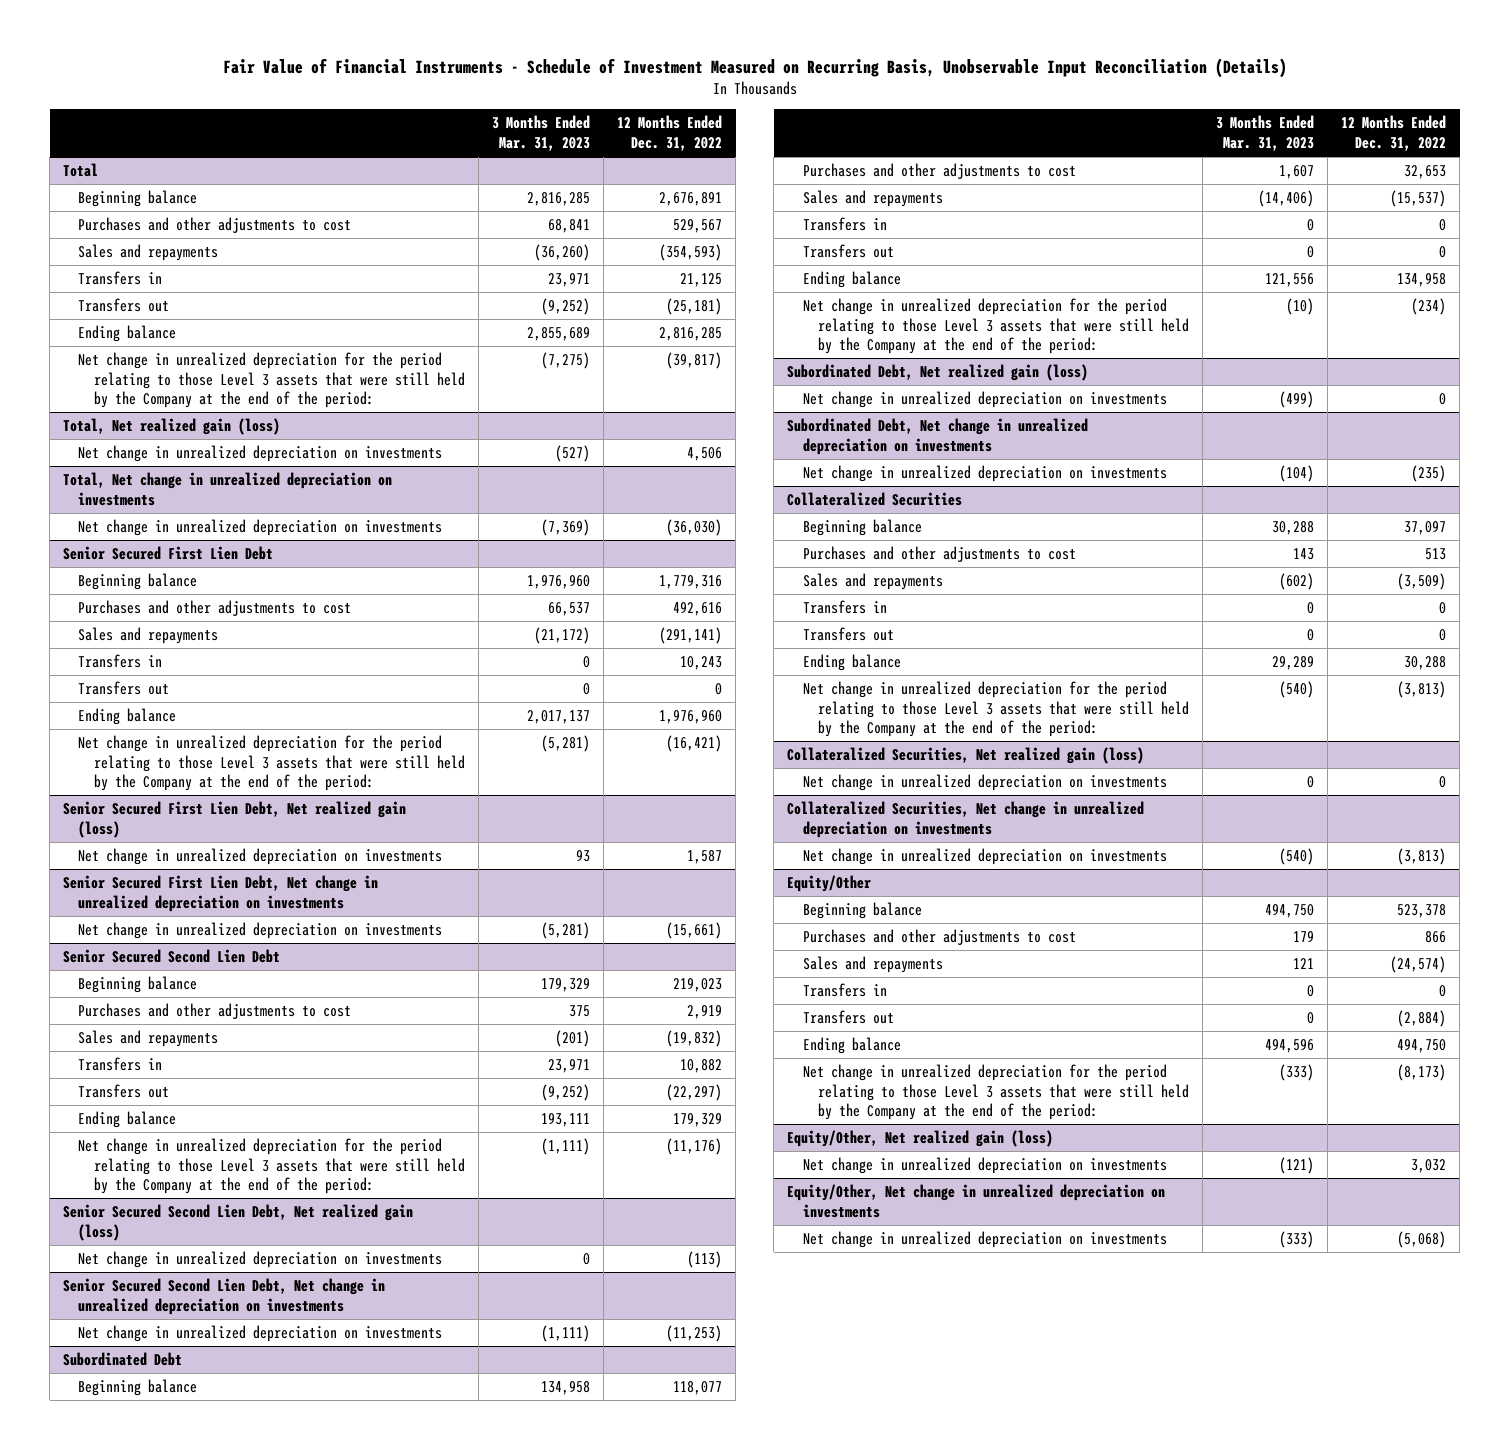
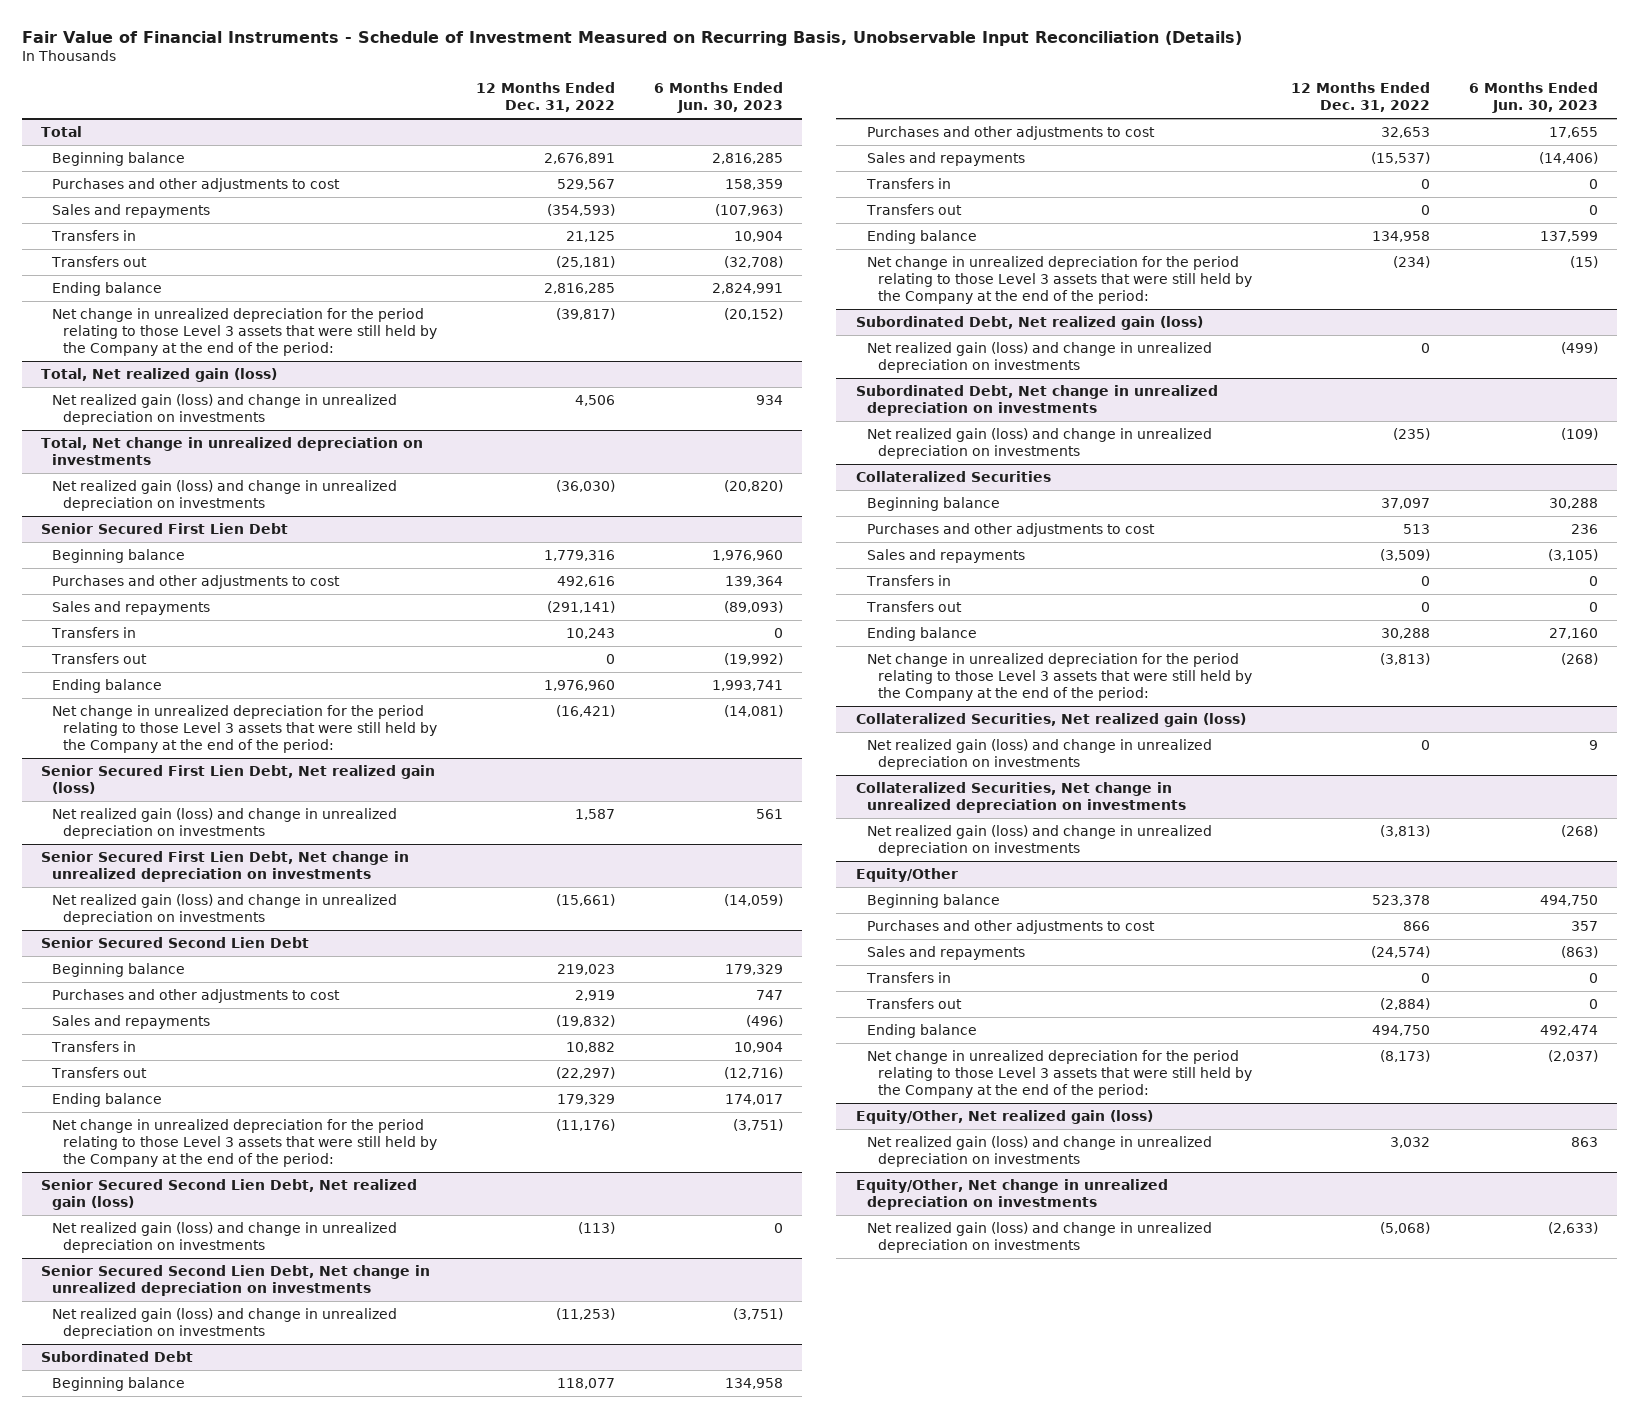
[491,115,590,151] 3 Months Ended Mar. 31, 2023 -> none
none -> [653,81,783,113] 6 Months Ended Jun. 30, 2023
[78,445,443,463] Net change in unrealized depreciation on investments -> [52,394,398,426] Net realized gain (loss) and change in unrealized depreciation on investments
[78,519,443,537] Net change in unrealized depreciation on investments -> [52,480,398,512] Net realized gain (loss) and change in unrealized depreciation on investments
[78,848,443,866] Net change in unrealized depreciation on investments -> [52,808,398,840] Net realized gain (loss) and change in unrealized depreciation on investments
[78,922,443,940] Net change in unrealized depreciation on investments -> [52,894,398,926] Net realized gain (loss) and change in unrealized depreciation on investments
[78,1251,443,1269] Net change in unrealized depreciation on investments -> [52,1222,398,1254] Net realized gain (loss) and change in unrealized depreciation on investments
[78,1325,443,1343] Net change in unrealized depreciation on investments -> [52,1308,398,1340] Net realized gain (loss) and change in unrealized depreciation on investments
[802,391,1167,409] Net change in unrealized depreciation on investments -> [867,342,1213,374] Net realized gain (loss) and change in unrealized depreciation on investments
[802,465,1167,483] Net change in unrealized depreciation on investments -> [867,428,1213,460] Net realized gain (loss) and change in unrealized depreciation on investments
[802,774,1167,792] Net change in unrealized depreciation on investments -> [867,739,1213,771] Net realized gain (loss) and change in unrealized depreciation on investments
[802,848,1167,866] Net change in unrealized depreciation on investments -> [867,825,1213,857] Net realized gain (loss) and change in unrealized depreciation on investments
[802,1157,1167,1175] Net change in unrealized depreciation on investments -> [867,1136,1213,1168] Net realized gain (loss) and change in unrealized depreciation on investments
[802,1231,1167,1249] Net change in unrealized depreciation on investments -> [867,1222,1213,1254] Net realized gain (loss) and change in unrealized depreciation on investments

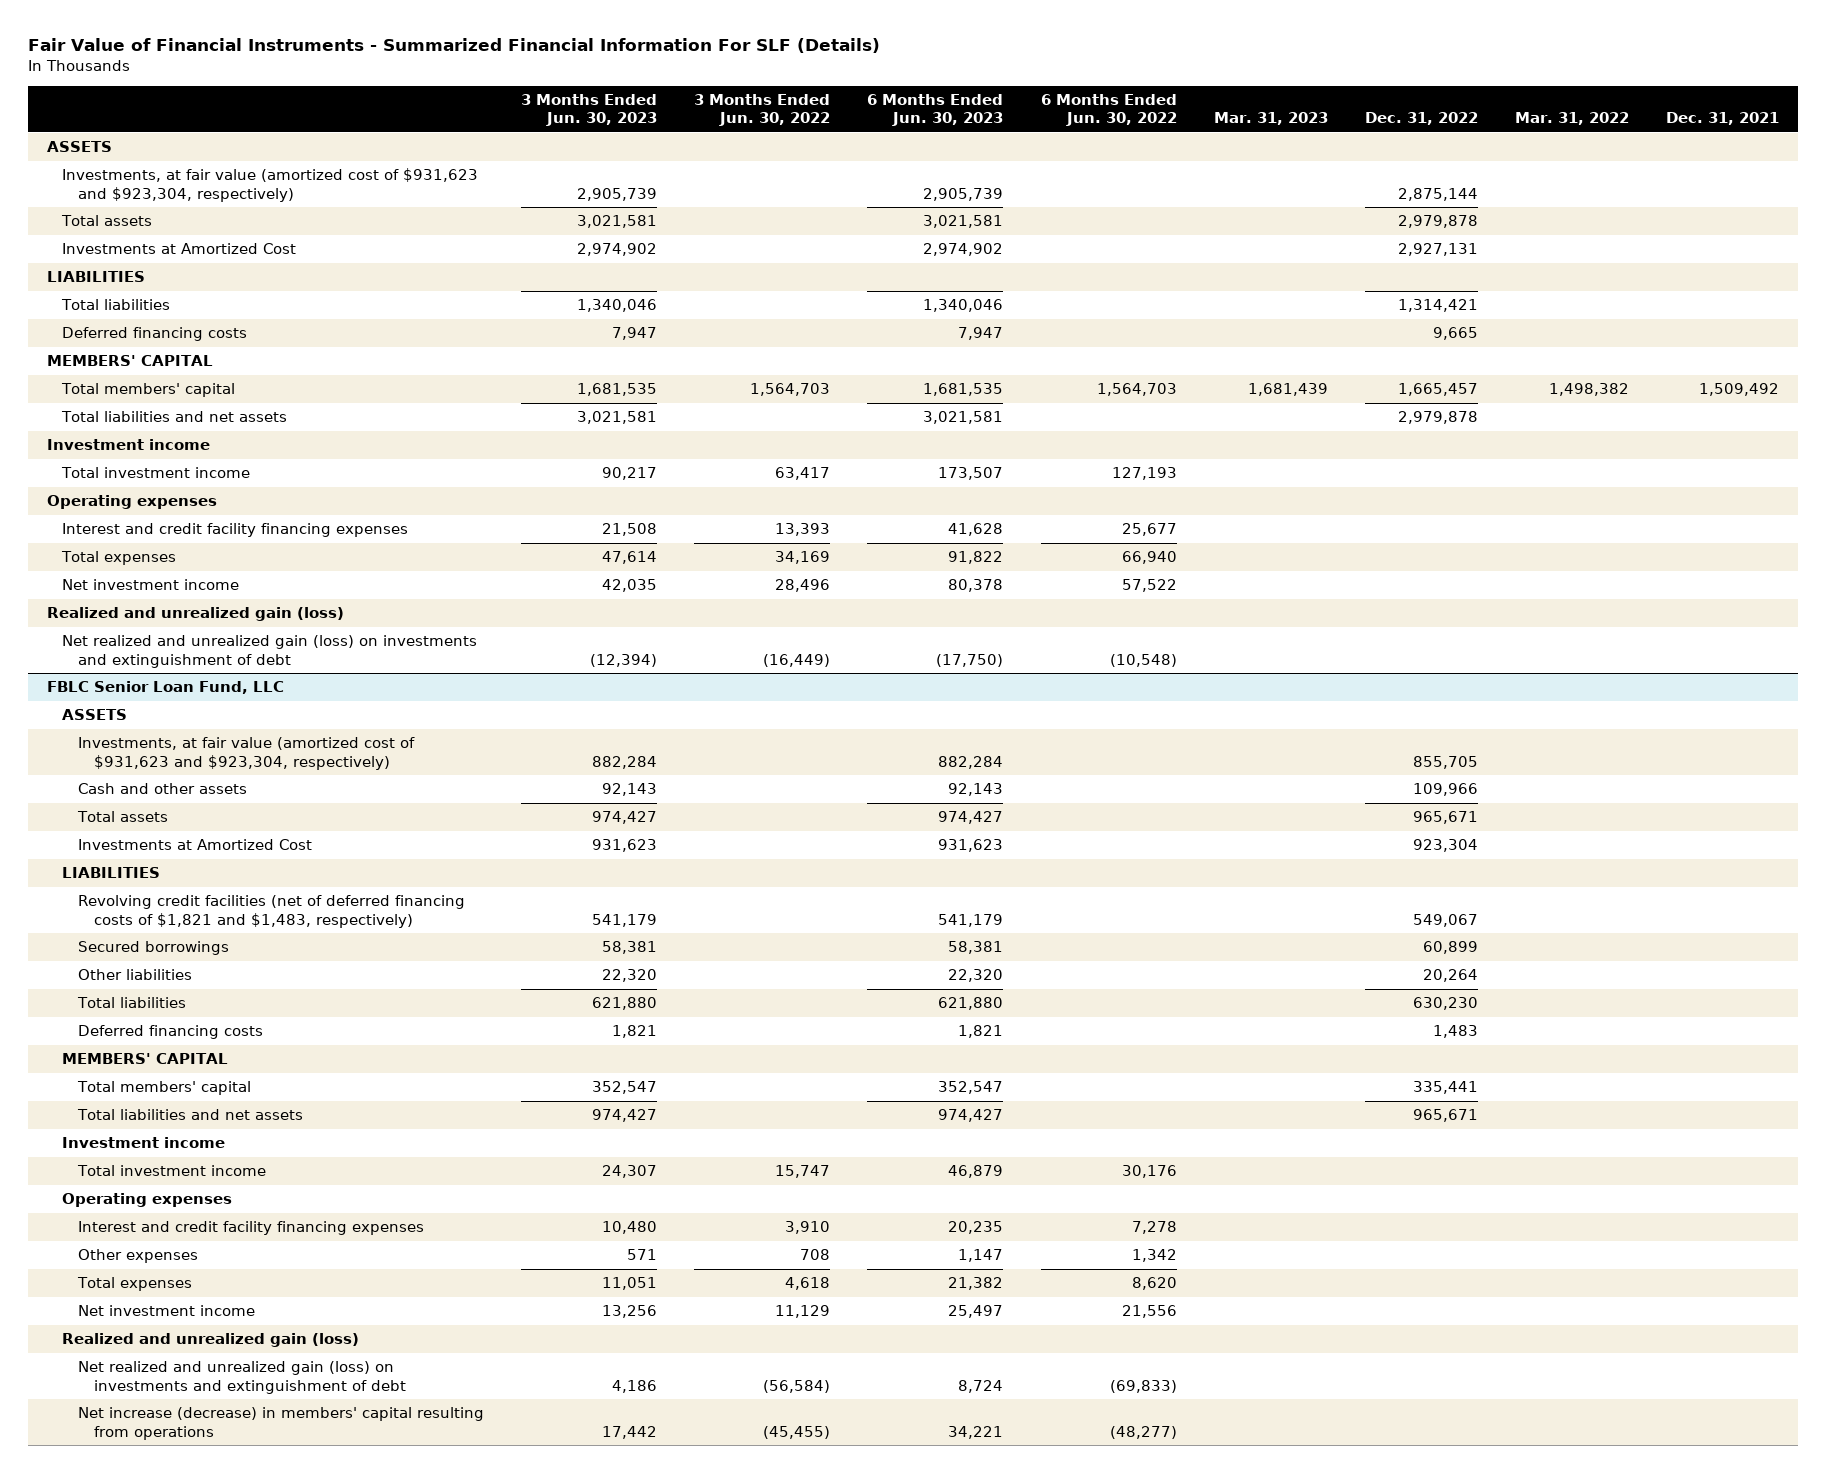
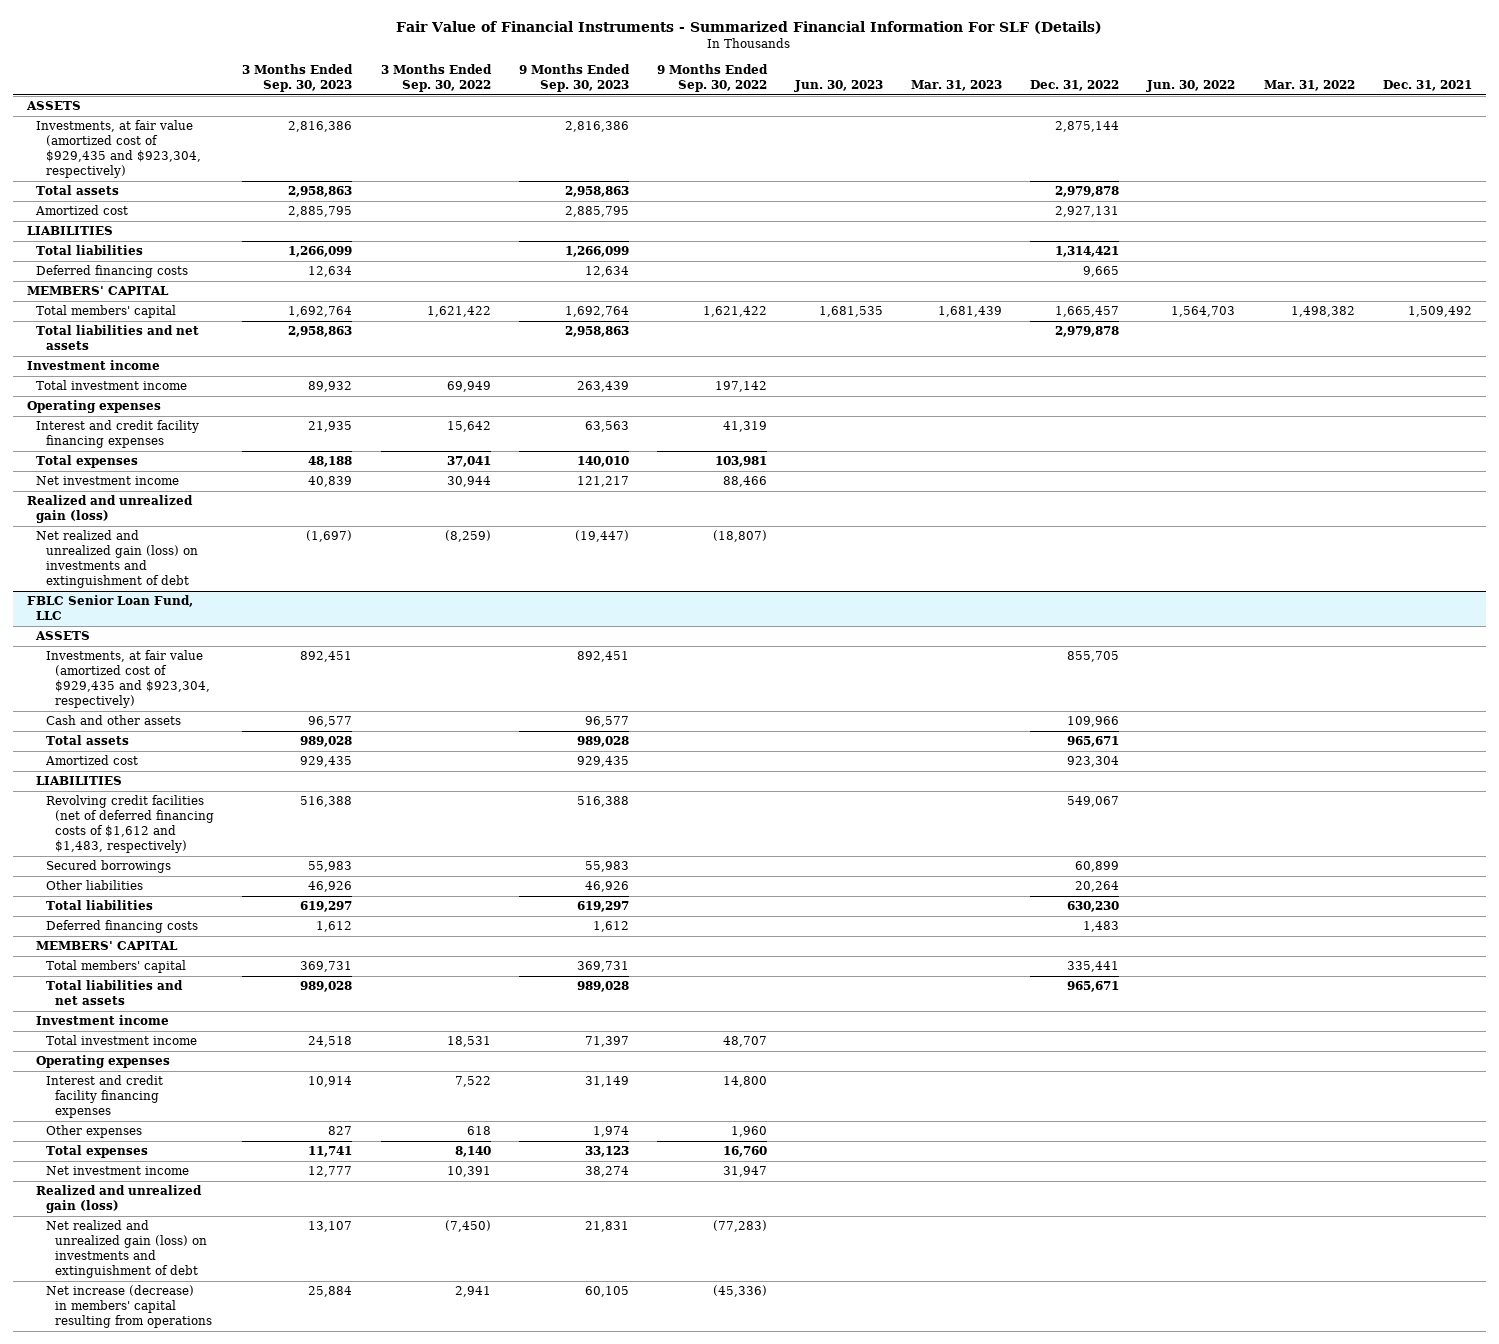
[521,93,658,127] 3 Months Ended Jun. 30, 2023 -> none
[694,93,831,127] 3 Months Ended Jun. 30, 2022 -> none
[867,93,1004,127] 6 Months Ended Jun. 30, 2023 -> none
[1040,93,1177,127] 6 Months Ended Jun. 30, 2022 -> none
none -> [242,64,354,93] 3 Months Ended Sep. 30, 2023
none -> [380,64,492,93] 3 Months Ended Sep. 30, 2022
none -> [518,64,630,93] 9 Months Ended Sep. 30, 2023
none -> [656,64,768,93] 9 Months Ended Sep. 30, 2022
none -> [793,80,883,93] Jun. 30, 2023
none -> [1146,80,1236,93] Jun. 30, 2022
[62,168,479,202] Investments, at fair value (amortized cost of $931,623 and $923,304, respectively) -> [36,120,201,179] Investments, at fair value (amortized cost of $929,435 and $923,304, respectively)
[62,243,297,255] Investments at Amortized Cost -> [35,205,129,216] Amortized cost
[78,737,416,770] Investments, at fair value (amortized cost of $931,623 and $923,304, respectively) -> [45,650,211,709] Investments, at fair value (amortized cost of $929,435 and $923,304, respectively)
[78,839,313,851] Investments at Amortized Cost -> [44,755,138,766] Amortized cost
[78,895,466,928] Revolving credit facilities (net of deferred financing costs of $1,821 and $1,483, respectively) -> [45,795,215,854] Revolving credit facilities (net of deferred financing costs of $1,612 and $1,483, respectively)

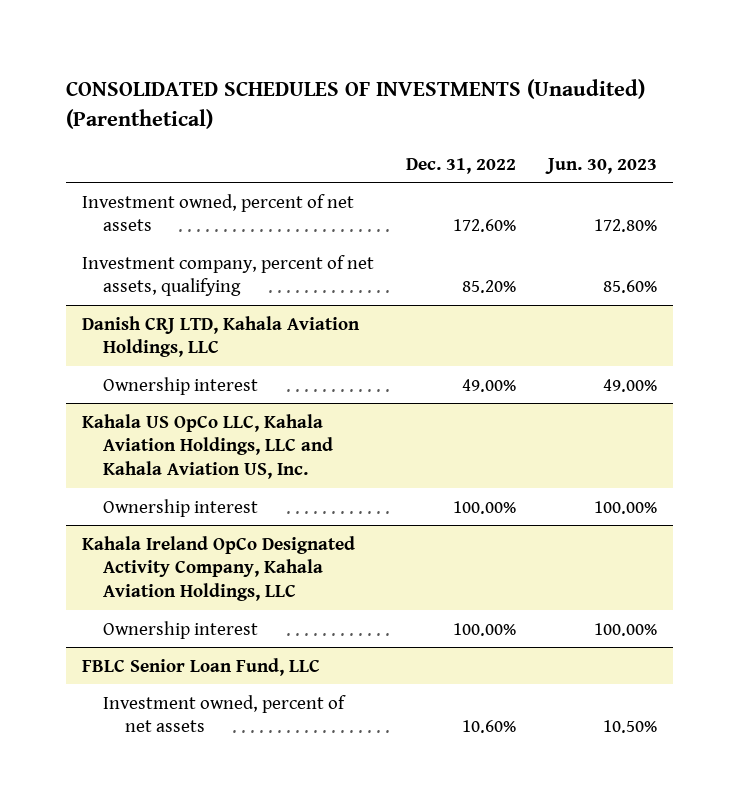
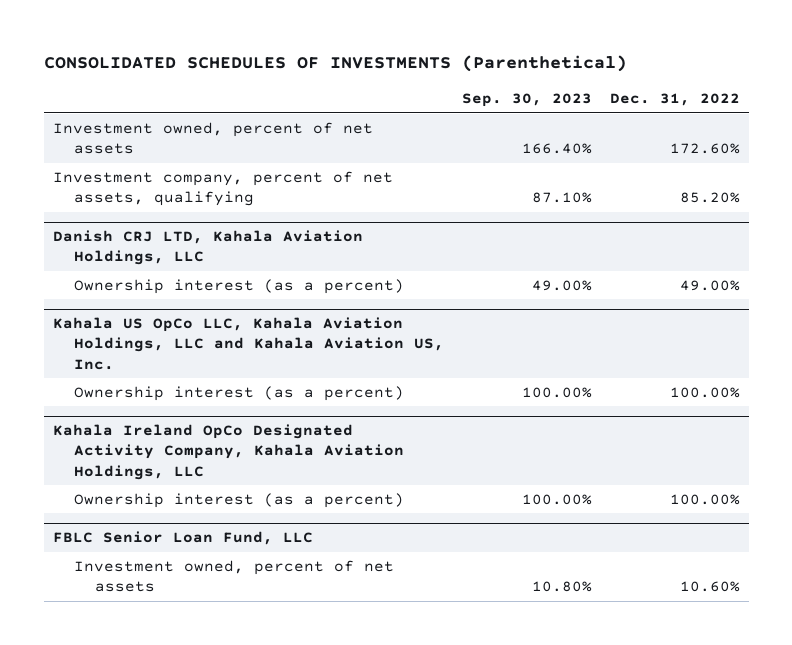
[66,79,646,129] CONSOLIDATED SCHEDULES OF INVESTMENTS (Unaudited) (Parenthetical) -> [43,55,627,73] CONSOLIDATED SCHEDULES OF INVESTMENTS (Parenthetical)
[544,157,657,174] Jun. 30, 2023 -> none
none -> [461,93,592,108] Sep. 30, 2023
[103,376,259,395] Ownership interest -> [73,278,404,294] Ownership interest (as a percent)
[103,498,259,517] Ownership interest -> [73,385,404,401] Ownership interest (as a percent)
[103,620,259,639] Ownership interest -> [73,492,404,508] Ownership interest (as a percent)

